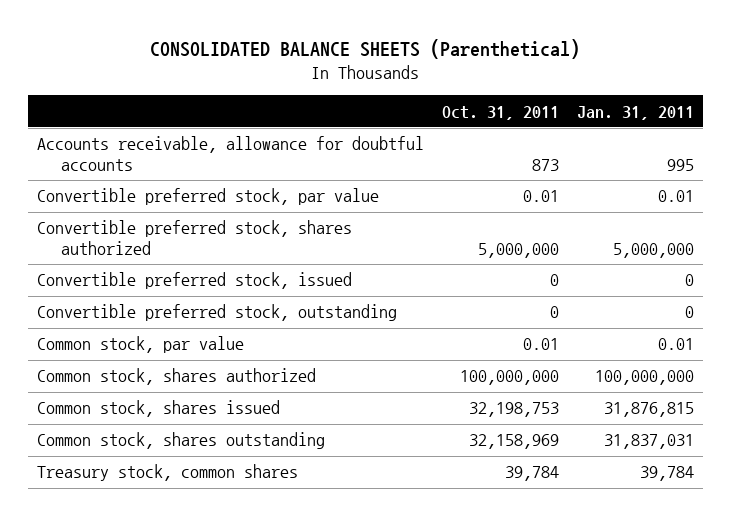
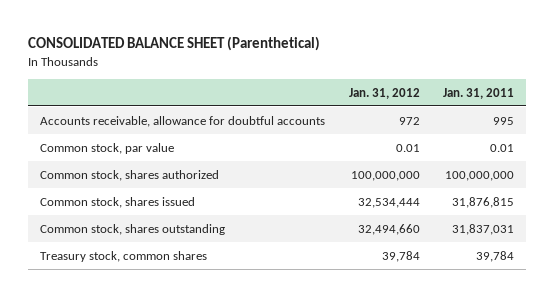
[150,38,581,59] CONSOLIDATED BALANCE SHEETS (Parenthetical) -> [27,36,320,52] CONSOLIDATED BALANCE SHEET (Parenthetical)
[441,105,559,120] Oct. 31, 2011 -> none
none -> [348,87,420,99] Jan. 31, 2012
[36,188,379,206] Convertible preferred stock, par value -> none
[36,220,352,255] Convertible preferred stock, shares authorized -> none
[36,272,352,290] Convertible preferred stock, issued -> none
[36,304,397,322] Convertible preferred stock, outstanding -> none

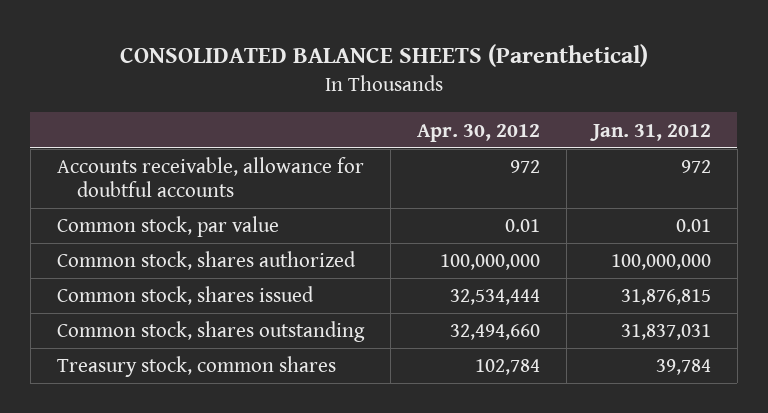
[27,36,320,52] CONSOLIDATED BALANCE SHEET (Parenthetical) -> [119,44,648,68] CONSOLIDATED BALANCE SHEETS (Parenthetical)
[443,87,515,99] Jan. 31, 2011 -> none
none -> [416,123,540,142] Apr. 30, 2012
[357,197,420,208] 32,534,444 -> [620,289,711,306] 31,876,815
[357,223,420,235] 32,494,660 -> [620,324,711,341] 31,837,031

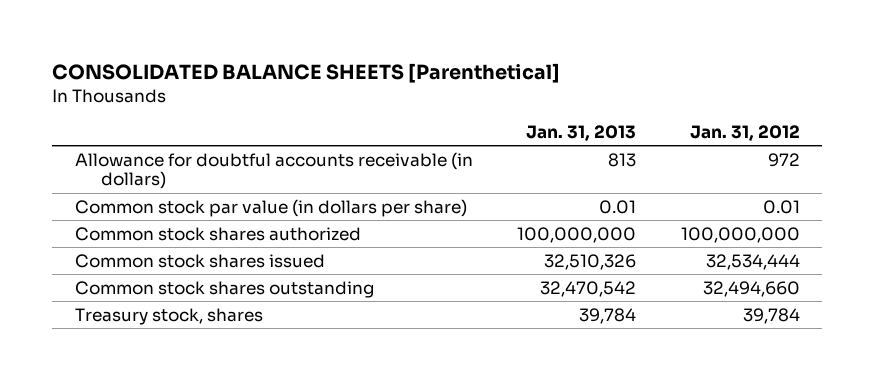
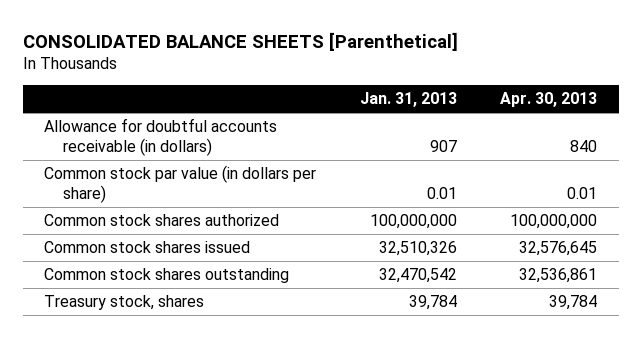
[689,125,800,142] Jan. 31, 2012 -> none
none -> [499,92,597,108] Apr. 30, 2013
[608,152,637,167] 813 -> [429,139,457,152] 907

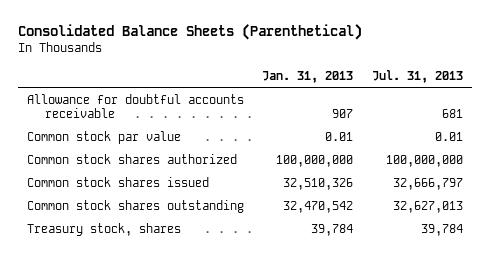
[22,31,458,51] CONSOLIDATED BALANCE SHEETS [Parenthetical] -> [17,24,362,41] Consolidated Balance Sheets (Parenthetical)
[499,92,597,108] Apr. 30, 2013 -> none
none -> [372,70,464,84] Jul. 31, 2013
[44,118,278,156] Allowance for doubtful accounts receivable (in dollars) -> [26,93,244,119] Allowance for doubtful accounts receivable
[44,165,317,203] Common stock par value (in dollars per share) -> [26,130,181,144] Common stock par value

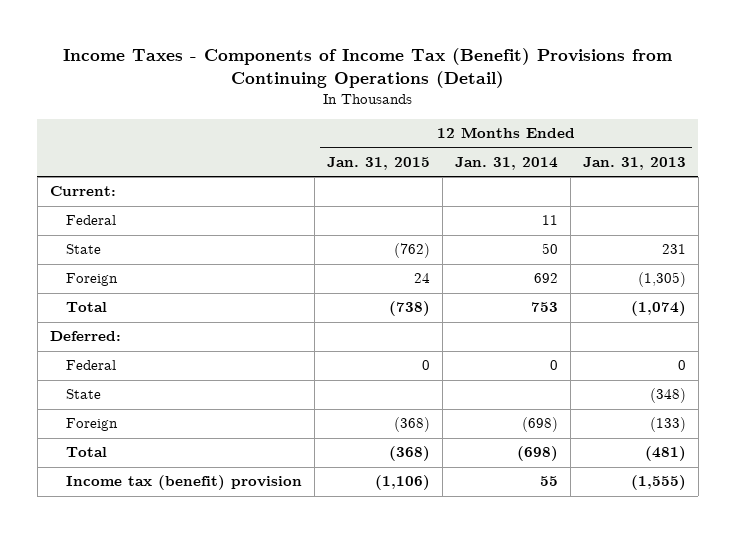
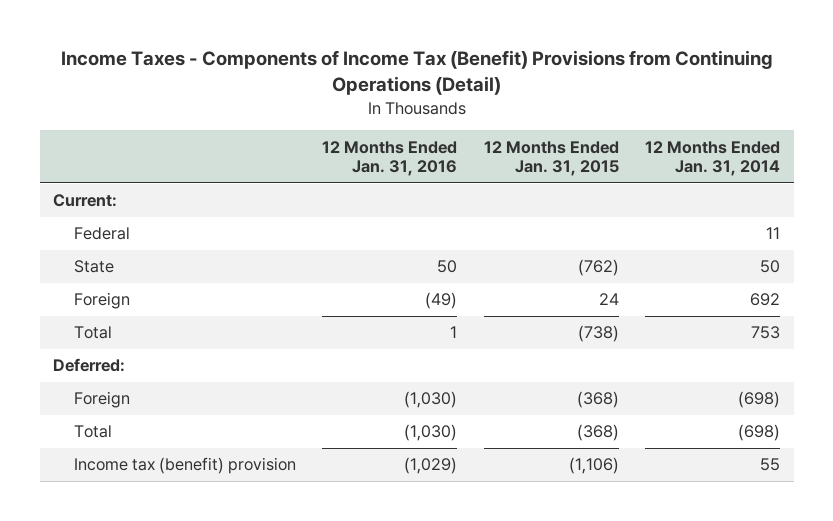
[582,157,686,171] Jan. 31, 2013 -> none
none -> [322,140,458,177] 12 Months Ended Jan. 31, 2016
[65,360,116,371] Federal -> none
[65,389,101,400] State -> none

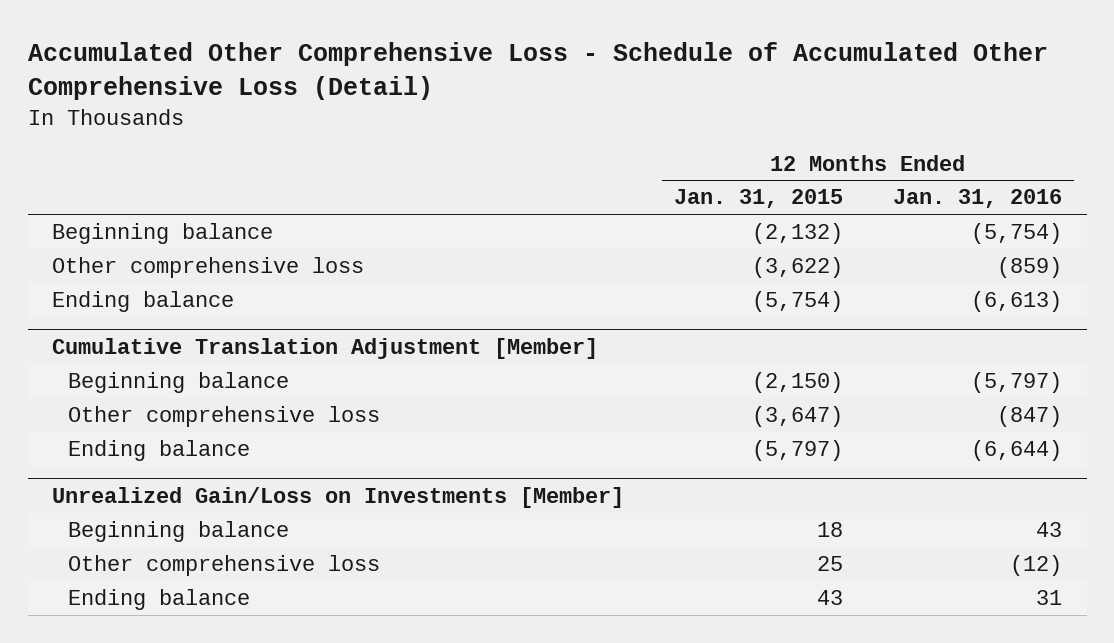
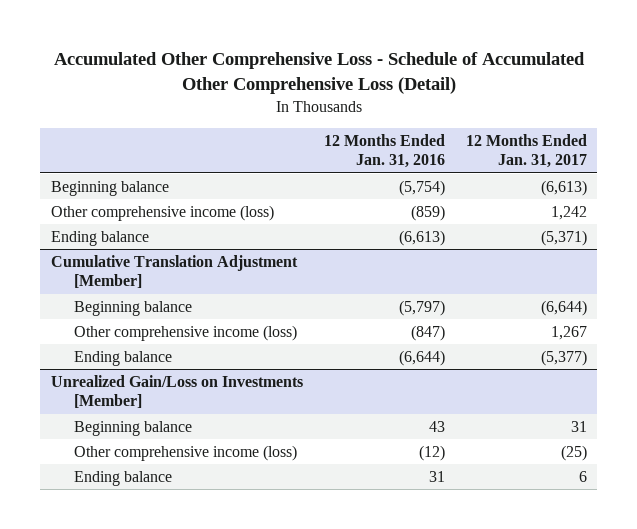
[674,189,844,209] Jan. 31, 2015 -> none
none -> [465,133,587,169] 12 Months Ended Jan. 31, 2017
[52,257,365,279] Other comprehensive loss -> [50,204,274,221] Other comprehensive income (loss)
[68,406,381,428] Other comprehensive loss -> [74,324,298,341] Other comprehensive income (loss)
[68,555,381,577] Other comprehensive loss -> [74,444,298,461] Other comprehensive income (loss)

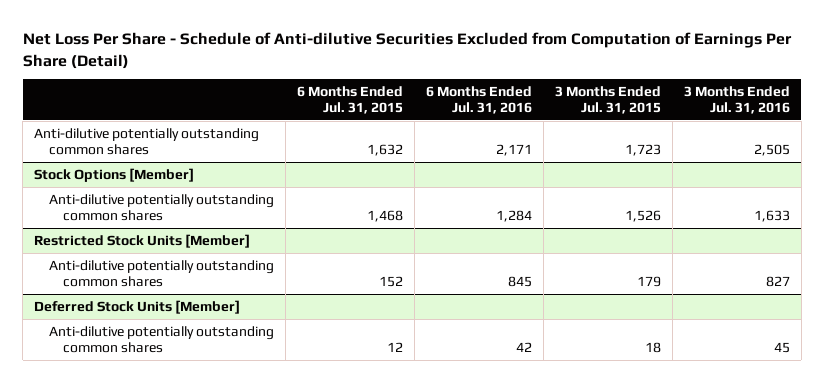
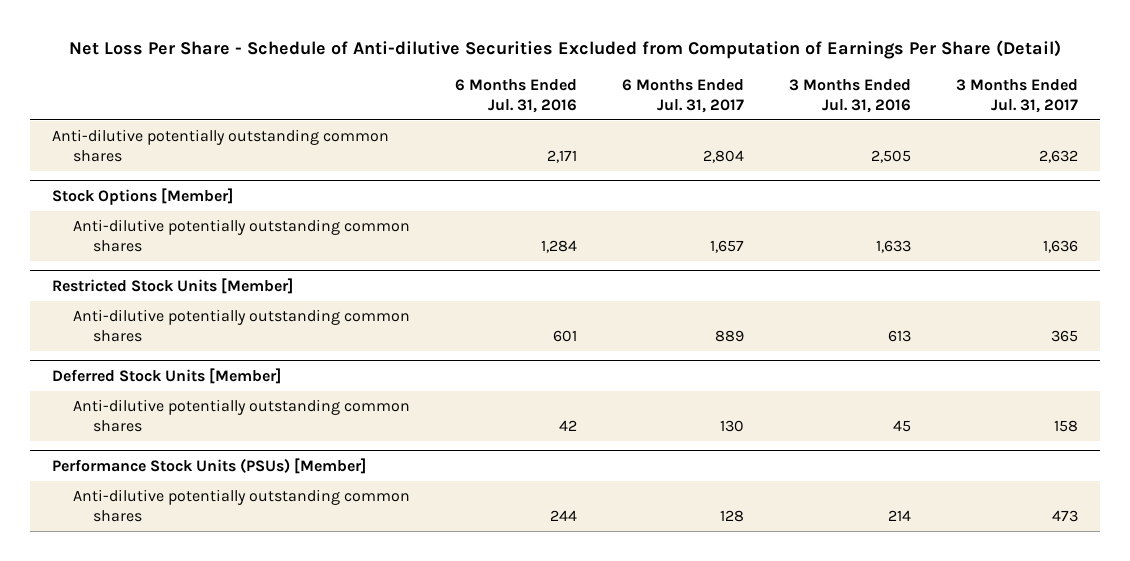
[296,86,403,115] 6 Months Ended Jul. 31, 2015 -> none
[554,86,661,115] 3 Months Ended Jul. 31, 2015 -> none
none -> [621,79,744,113] 6 Months Ended Jul. 31, 2017
none -> [955,79,1078,113] 3 Months Ended Jul. 31, 2017
[507,275,532,287] 845 -> [552,329,577,342] 601
[765,275,790,287] 827 -> [887,329,911,342] 613
none -> [52,457,367,474] Performance Stock Units (PSUs) [Member]
none -> [72,488,410,522] Anti-dilutive potentially outstanding common shares

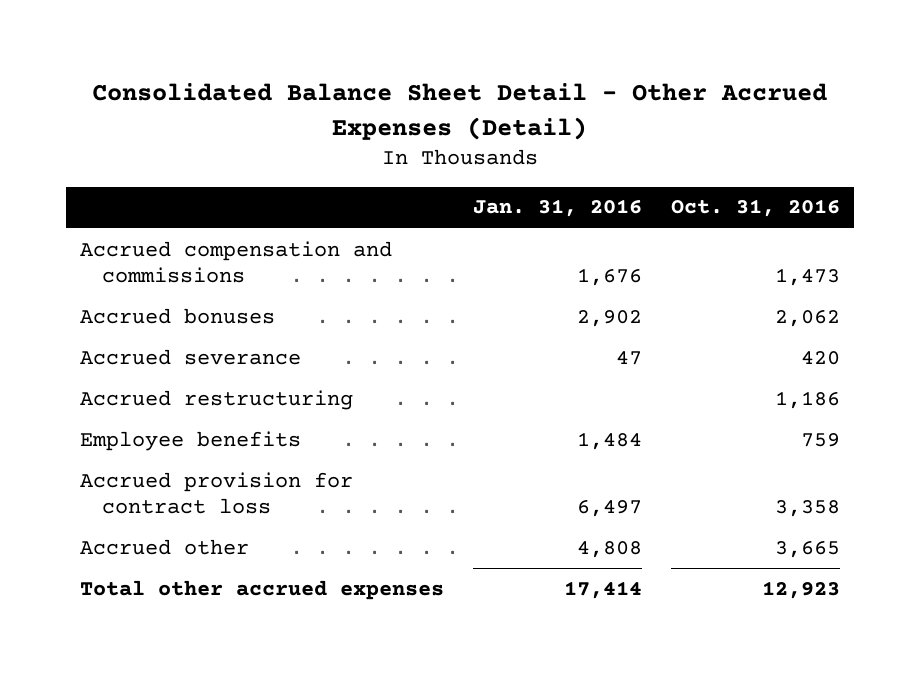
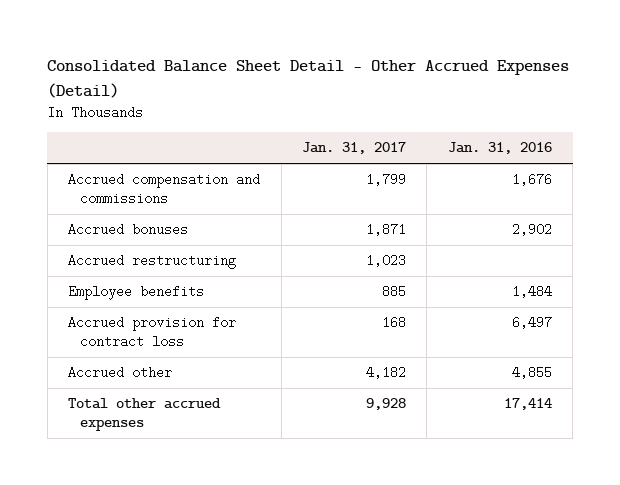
[670,199,840,218] Oct. 31, 2016 -> none
none -> [301,142,406,155] Jan. 31, 2017
[80,348,302,365] Accrued severance -> none
[577,540,643,558] 4,808 -> [511,366,552,380] 4,855

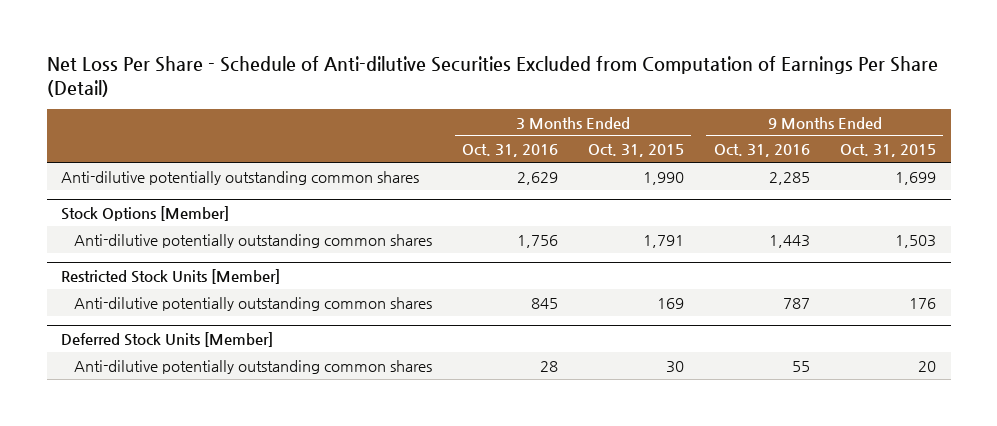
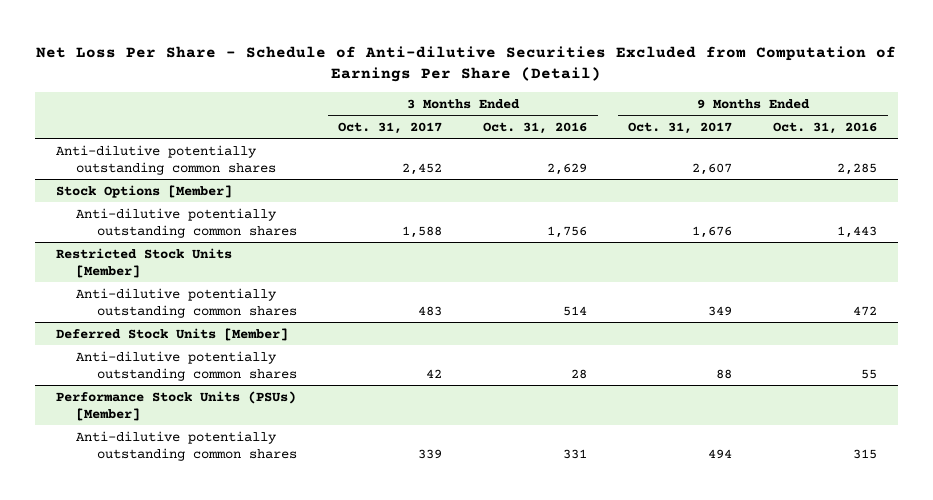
[587,144,684,158] Oct. 31, 2015 -> none
[839,144,936,158] Oct. 31, 2015 -> none
none -> [338,121,443,134] Oct. 31, 2017
none -> [628,121,733,134] Oct. 31, 2017
[531,297,559,309] 845 -> [563,305,588,316] 514
[782,297,810,309] 787 -> [853,305,878,316] 472
none -> [55,390,296,421] Performance Stock Units (PSUs) [Member]
none -> [76,430,298,461] Anti-dilutive potentially outstanding common shares

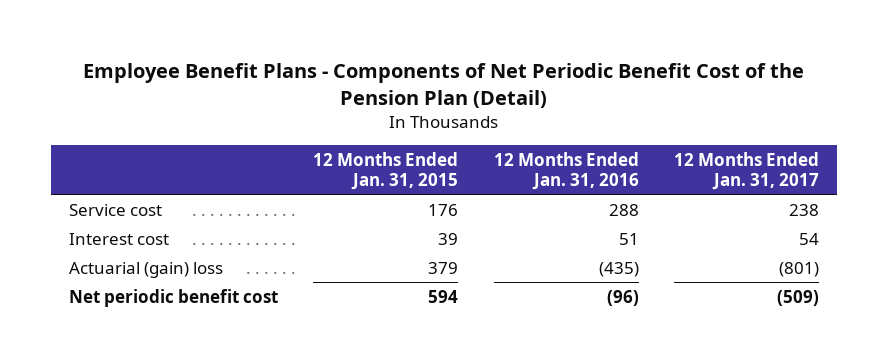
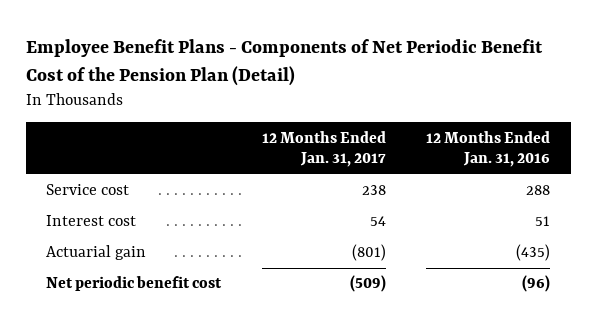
[313,152,459,191] 12 Months Ended Jan. 31, 2015 -> none
[68,261,223,278] Actuarial (gain) loss -> [46,245,147,261] Actuarial gain

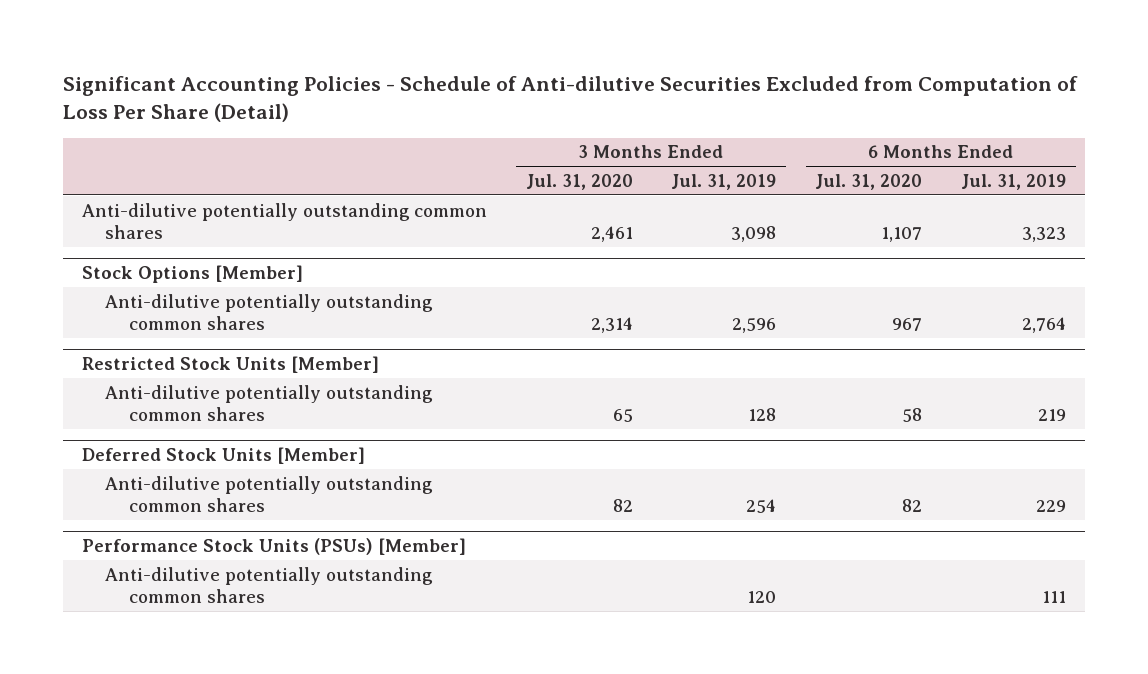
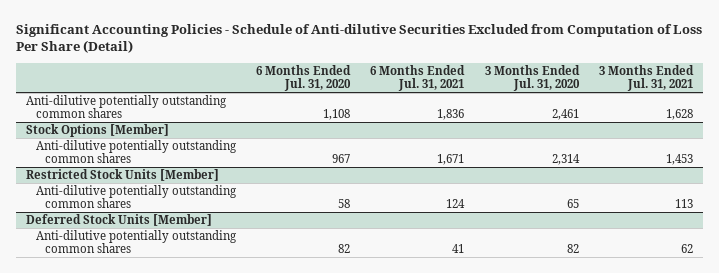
[671,173,777,190] Jul. 31, 2019 -> none
[960,173,1066,190] Jul. 31, 2019 -> none
none -> [370,65,466,92] 6 Months Ended Jul. 31, 2021
none -> [599,65,695,92] 3 Months Ended Jul. 31, 2021
[881,227,923,243] 1,107 -> [323,109,351,121] 1,108
[81,537,466,555] Performance Stock Units (PSUs) [Member] -> none
[105,566,434,604] Anti-dilutive potentially outstanding common shares -> none

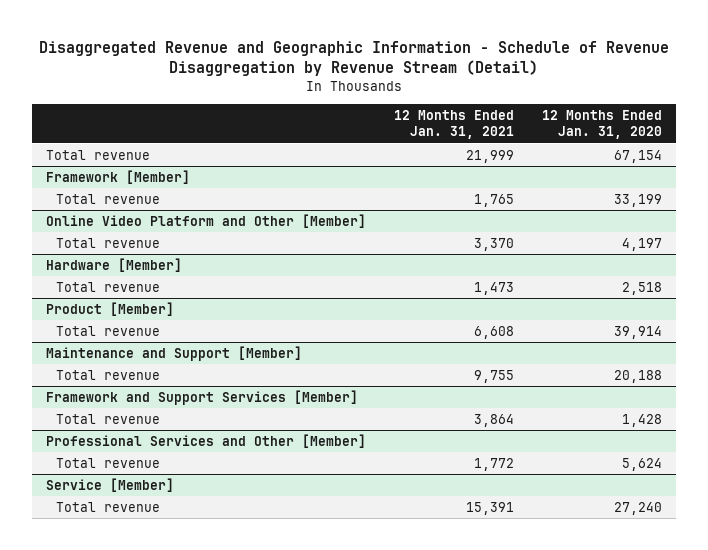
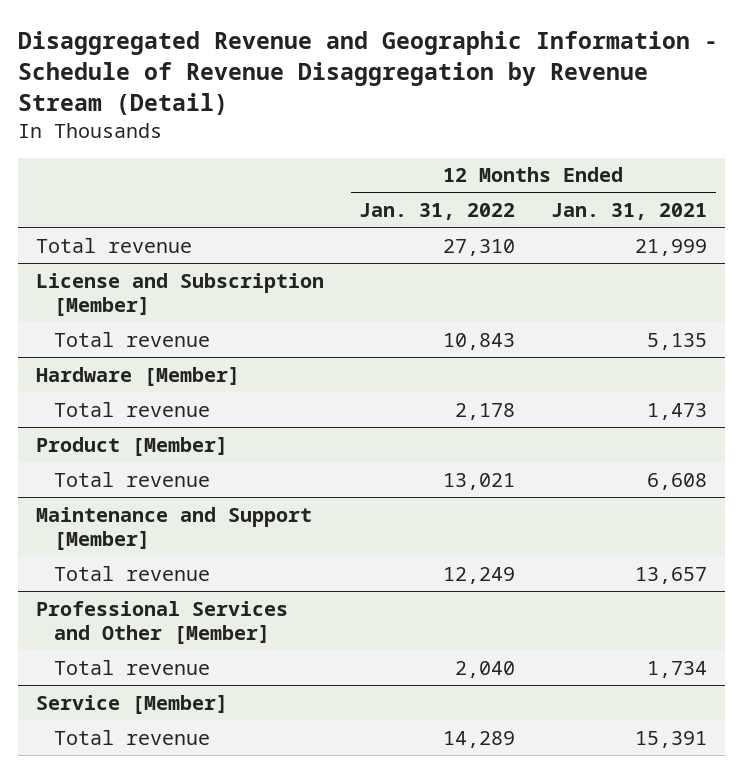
[541,110,662,140] 12 Months Ended Jan. 31, 2020 -> none
none -> [359,202,516,220] Jan. 31, 2022
[46,169,191,184] Framework [Member] -> none
[46,213,367,228] Online Video Platform and Other [Member] -> none
[56,237,161,248] Total revenue -> none
none -> [35,272,324,316] License and Subscription [Member]
[473,193,514,207] 1,765 -> [647,332,708,350] 5,135
[46,389,359,405] Framework and Support Services [Member] -> none
[56,413,161,424] Total revenue -> none
[473,369,514,383] 9,755 -> [635,566,708,584] 13,657
[473,457,514,471] 1,772 -> [647,660,708,678] 1,734

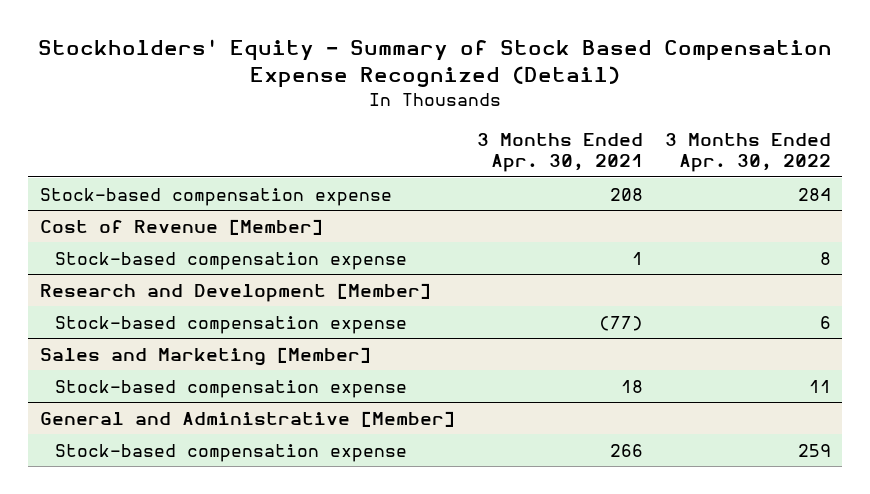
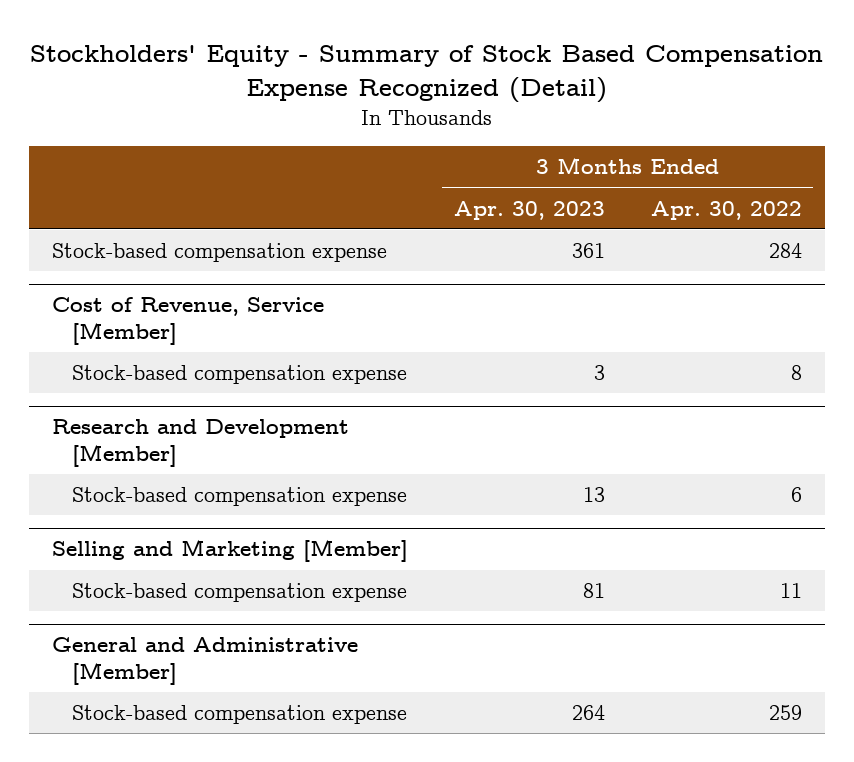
[476,132,643,173] 3 Months Ended Apr. 30, 2021 -> none
none -> [453,200,605,220] Apr. 30, 2023
[39,218,323,235] Cost of Revenue [Member] -> [51,297,324,345] Cost of Revenue, Service [Member]
[39,346,371,366] Sales and Marketing [Member] -> [51,539,408,563] Selling and Marketing [Member]

